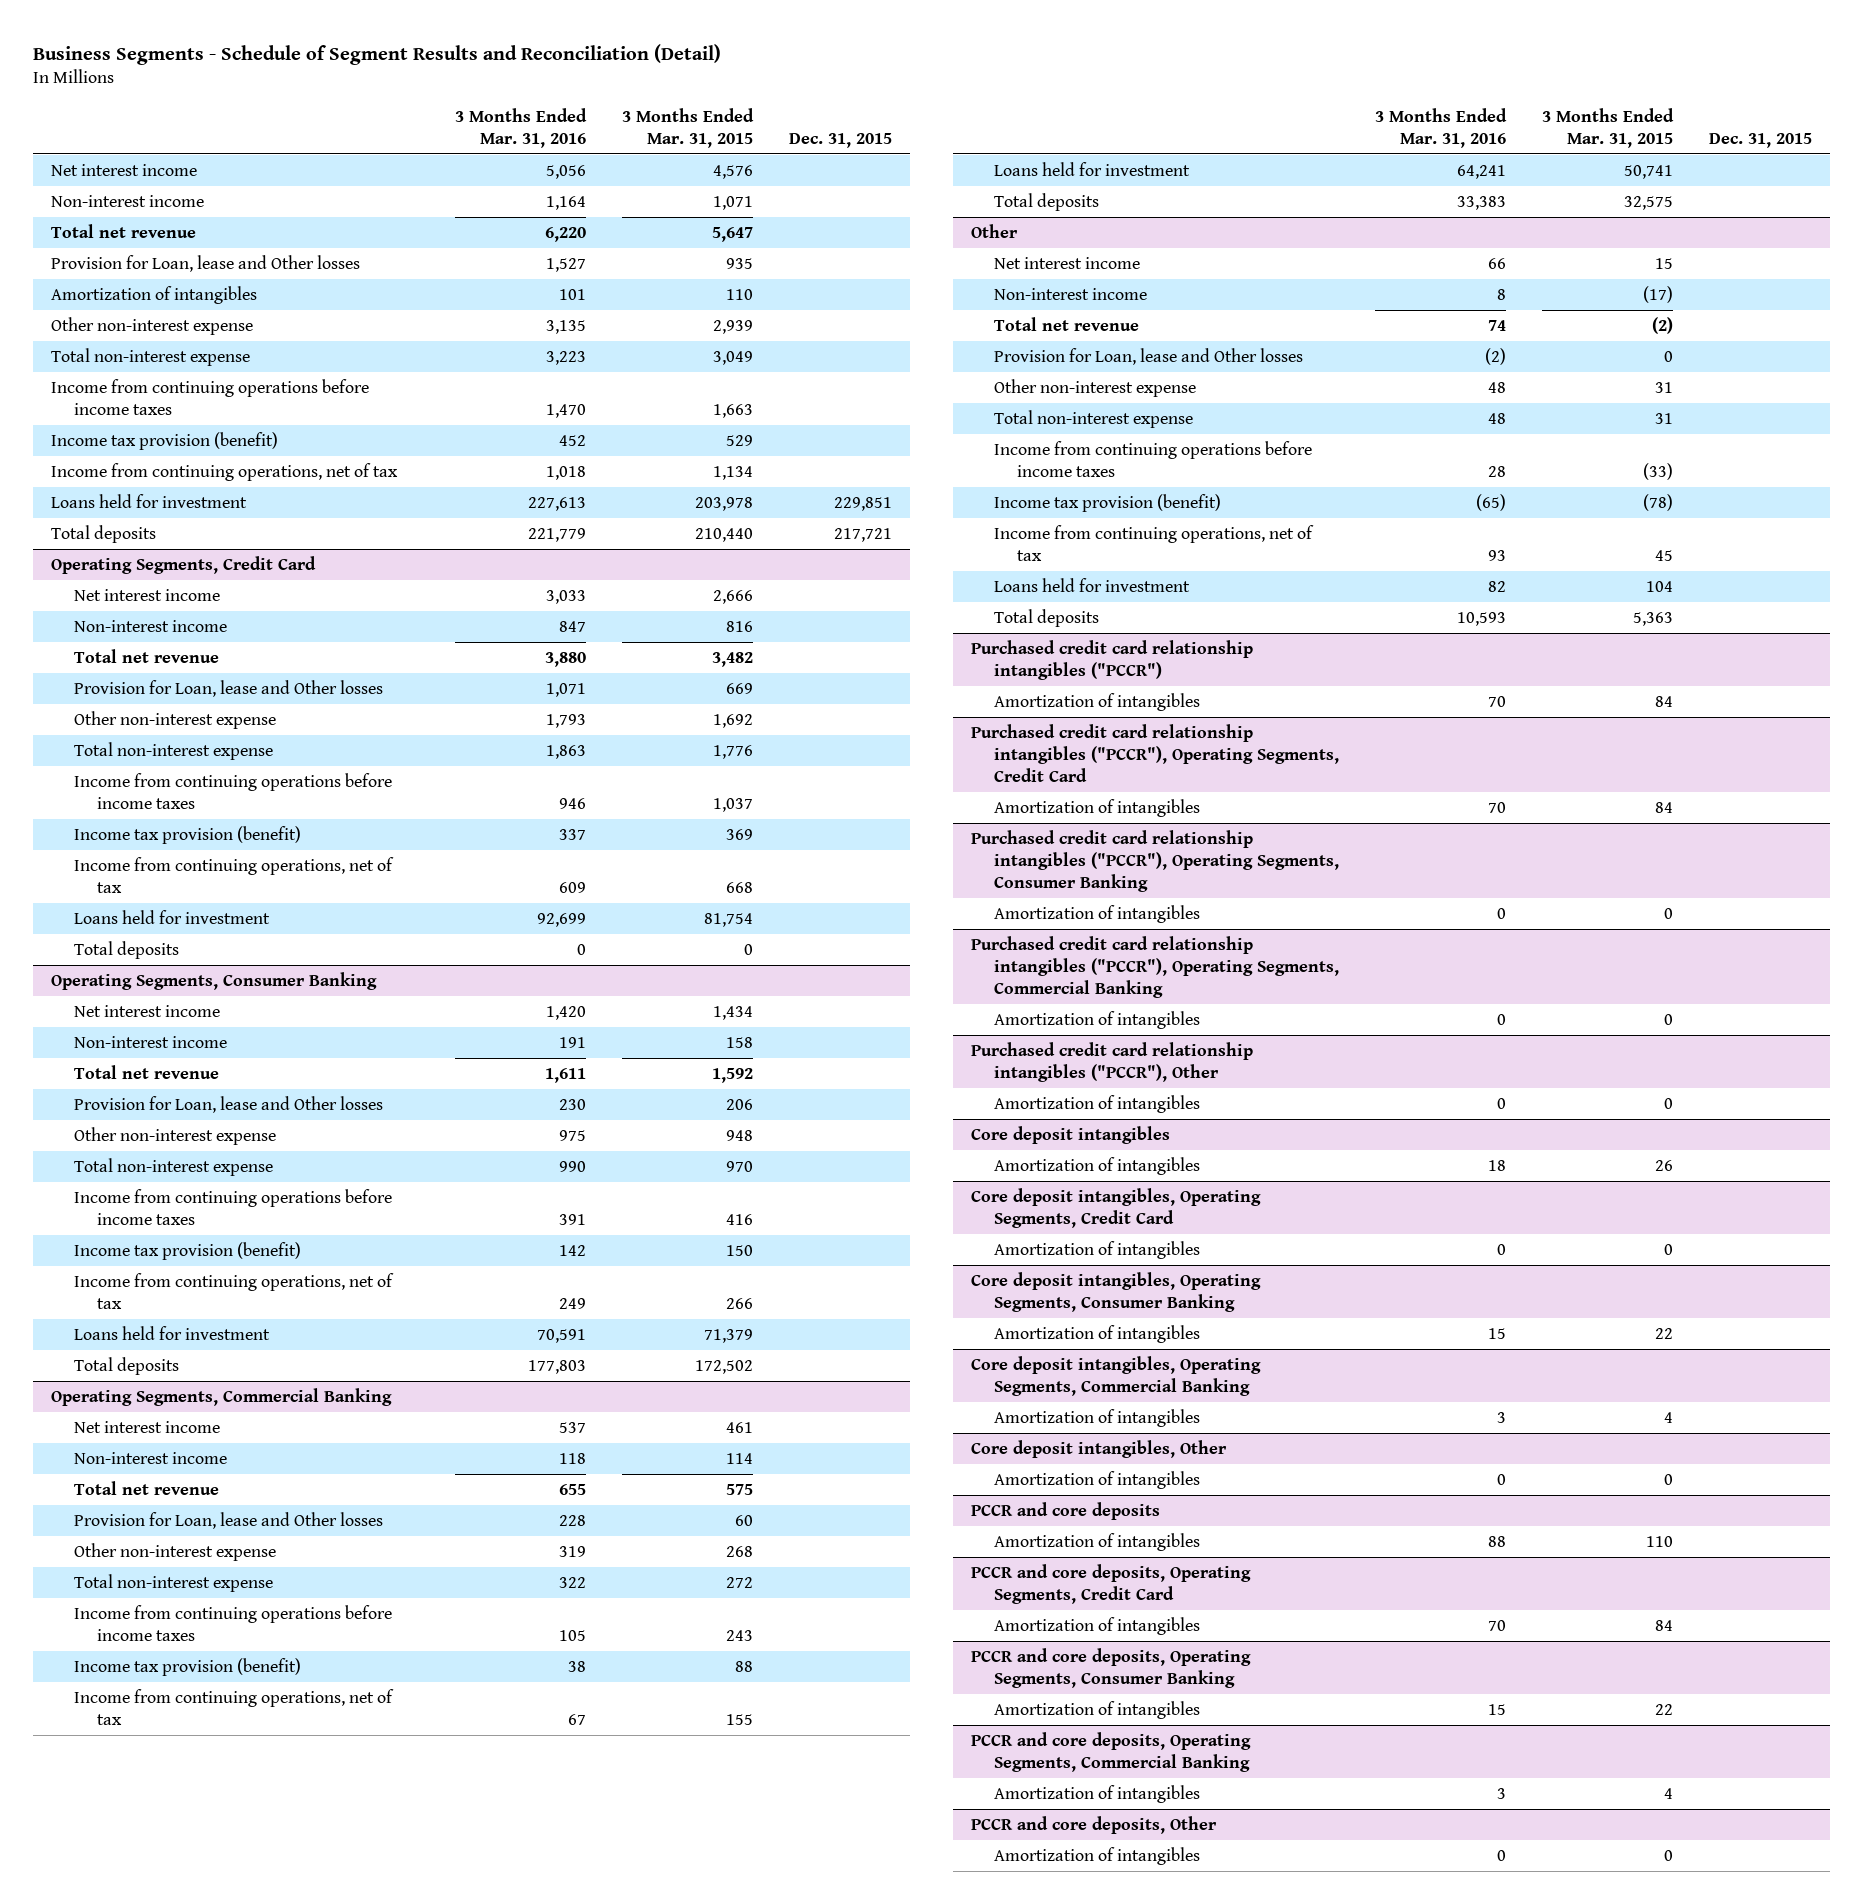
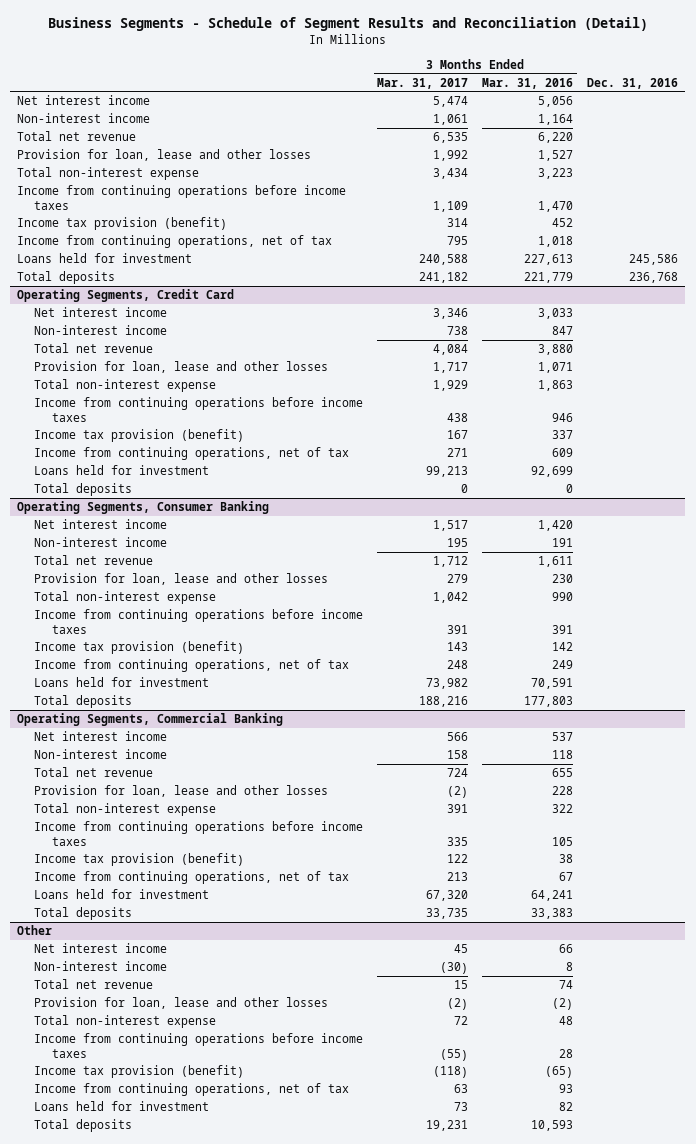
[621,107,754,148] 3 Months Ended Mar. 31, 2015 -> none
[788,132,892,148] Dec. 31, 2015 -> none
none -> [377,77,469,89] Mar. 31, 2017
none -> [587,77,679,89] Dec. 31, 2016
[50,286,257,305] Amortization of intangibles -> none
[50,317,253,336] Other non-interest expense -> none
[50,255,360,273] Provision for Loan, lease and Other losses -> [17,149,312,162] Provision for loan, lease and other losses
[73,711,276,730] Other non-interest expense -> none
[73,680,383,698] Provision for Loan, lease and Other losses -> [34,361,329,374] Provision for loan, lease and other losses
[73,1127,276,1146] Other non-interest expense -> none
[73,1096,383,1114] Provision for Loan, lease and Other losses -> [34,573,329,586] Provision for loan, lease and other losses
[73,1543,276,1562] Other non-interest expense -> none
[73,1512,383,1530] Provision for Loan, lease and Other losses -> [34,785,329,798] Provision for loan, lease and other losses
[994,379,1197,398] Other non-interest expense -> none
[994,348,1304,366] Provision for Loan, lease and Other losses -> [34,997,329,1010] Provision for loan, lease and other losses
[971,640,1254,680] Purchased credit card relationship intangibles ("PCCR") -> none
[994,693,1201,712] Amortization of intangibles -> none
[971,724,1340,782] Purchased credit card relationship intangibles ("PCCR"), Operating Segments, Credit Card -> none
[994,799,1201,818] Amortization of intangibles -> none
[971,830,1340,892] Purchased credit card relationship intangibles ("PCCR"), Operating Segments, Consumer Banking -> none
[994,905,1201,924] Amortization of intangibles -> none
[971,936,1340,998] Purchased credit card relationship intangibles ("PCCR"), Operating Segments, Commercial Banking -> none
[994,1011,1201,1030] Amortization of intangibles -> none
[971,1042,1254,1082] Purchased credit card relationship intangibles ("PCCR"), Other -> none
[994,1095,1201,1114] Amortization of intangibles -> none
[971,1126,1171,1145] Core deposit intangibles -> none
[994,1157,1201,1176] Amortization of intangibles -> none
[971,1188,1262,1228] Core deposit intangibles, Operating Segments, Credit Card -> none
[994,1241,1201,1260] Amortization of intangibles -> none
[971,1272,1262,1312] Core deposit intangibles, Operating Segments, Consumer Banking -> none
[994,1325,1201,1344] Amortization of intangibles -> none
[971,1356,1262,1396] Core deposit intangibles, Operating Segments, Commercial Banking -> none
[994,1409,1201,1428] Amortization of intangibles -> none
[971,1440,1228,1459] Core deposit intangibles, Other -> none
[994,1471,1201,1490] Amortization of intangibles -> none
[971,1502,1161,1521] PCCR and core deposits -> none
[994,1533,1201,1552] Amortization of intangibles -> none
[971,1564,1252,1604] PCCR and core deposits, Operating Segments, Credit Card -> none
[994,1617,1201,1636] Amortization of intangibles -> none
[971,1648,1252,1688] PCCR and core deposits, Operating Segments, Consumer Banking -> none
[994,1701,1201,1720] Amortization of intangibles -> none
[971,1732,1252,1772] PCCR and core deposits, Operating Segments, Commercial Banking -> none
[994,1785,1201,1804] Amortization of intangibles -> none
[971,1816,1218,1835] PCCR and core deposits, Other -> none
[994,1847,1201,1866] Amortization of intangibles -> none

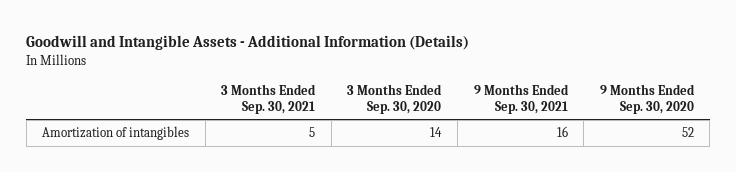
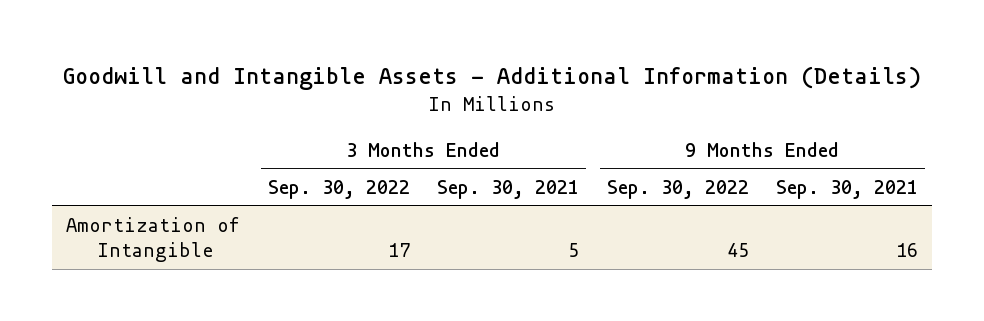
[347,84,443,114] 3 Months Ended Sep. 30, 2020 -> none
[599,84,695,114] 9 Months Ended Sep. 30, 2020 -> none
none -> [267,179,410,199] Sep. 30, 2022
none -> [606,179,749,199] Sep. 30, 2022
[42,126,190,141] Amortization of intangibles -> [66,216,241,263] Amortization of Intangible

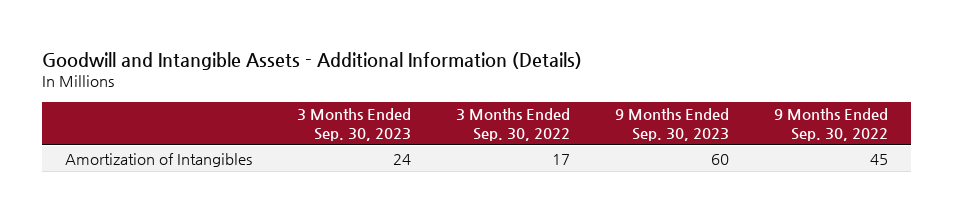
[437,179,580,199] Sep. 30, 2021 -> none
[776,179,919,199] Sep. 30, 2021 -> none
none -> [296,108,411,141] 3 Months Ended Sep. 30, 2023
none -> [614,108,729,141] 9 Months Ended Sep. 30, 2023
[66,216,241,263] Amortization of Intangible -> [64,152,252,167] Amortization of Intangibles

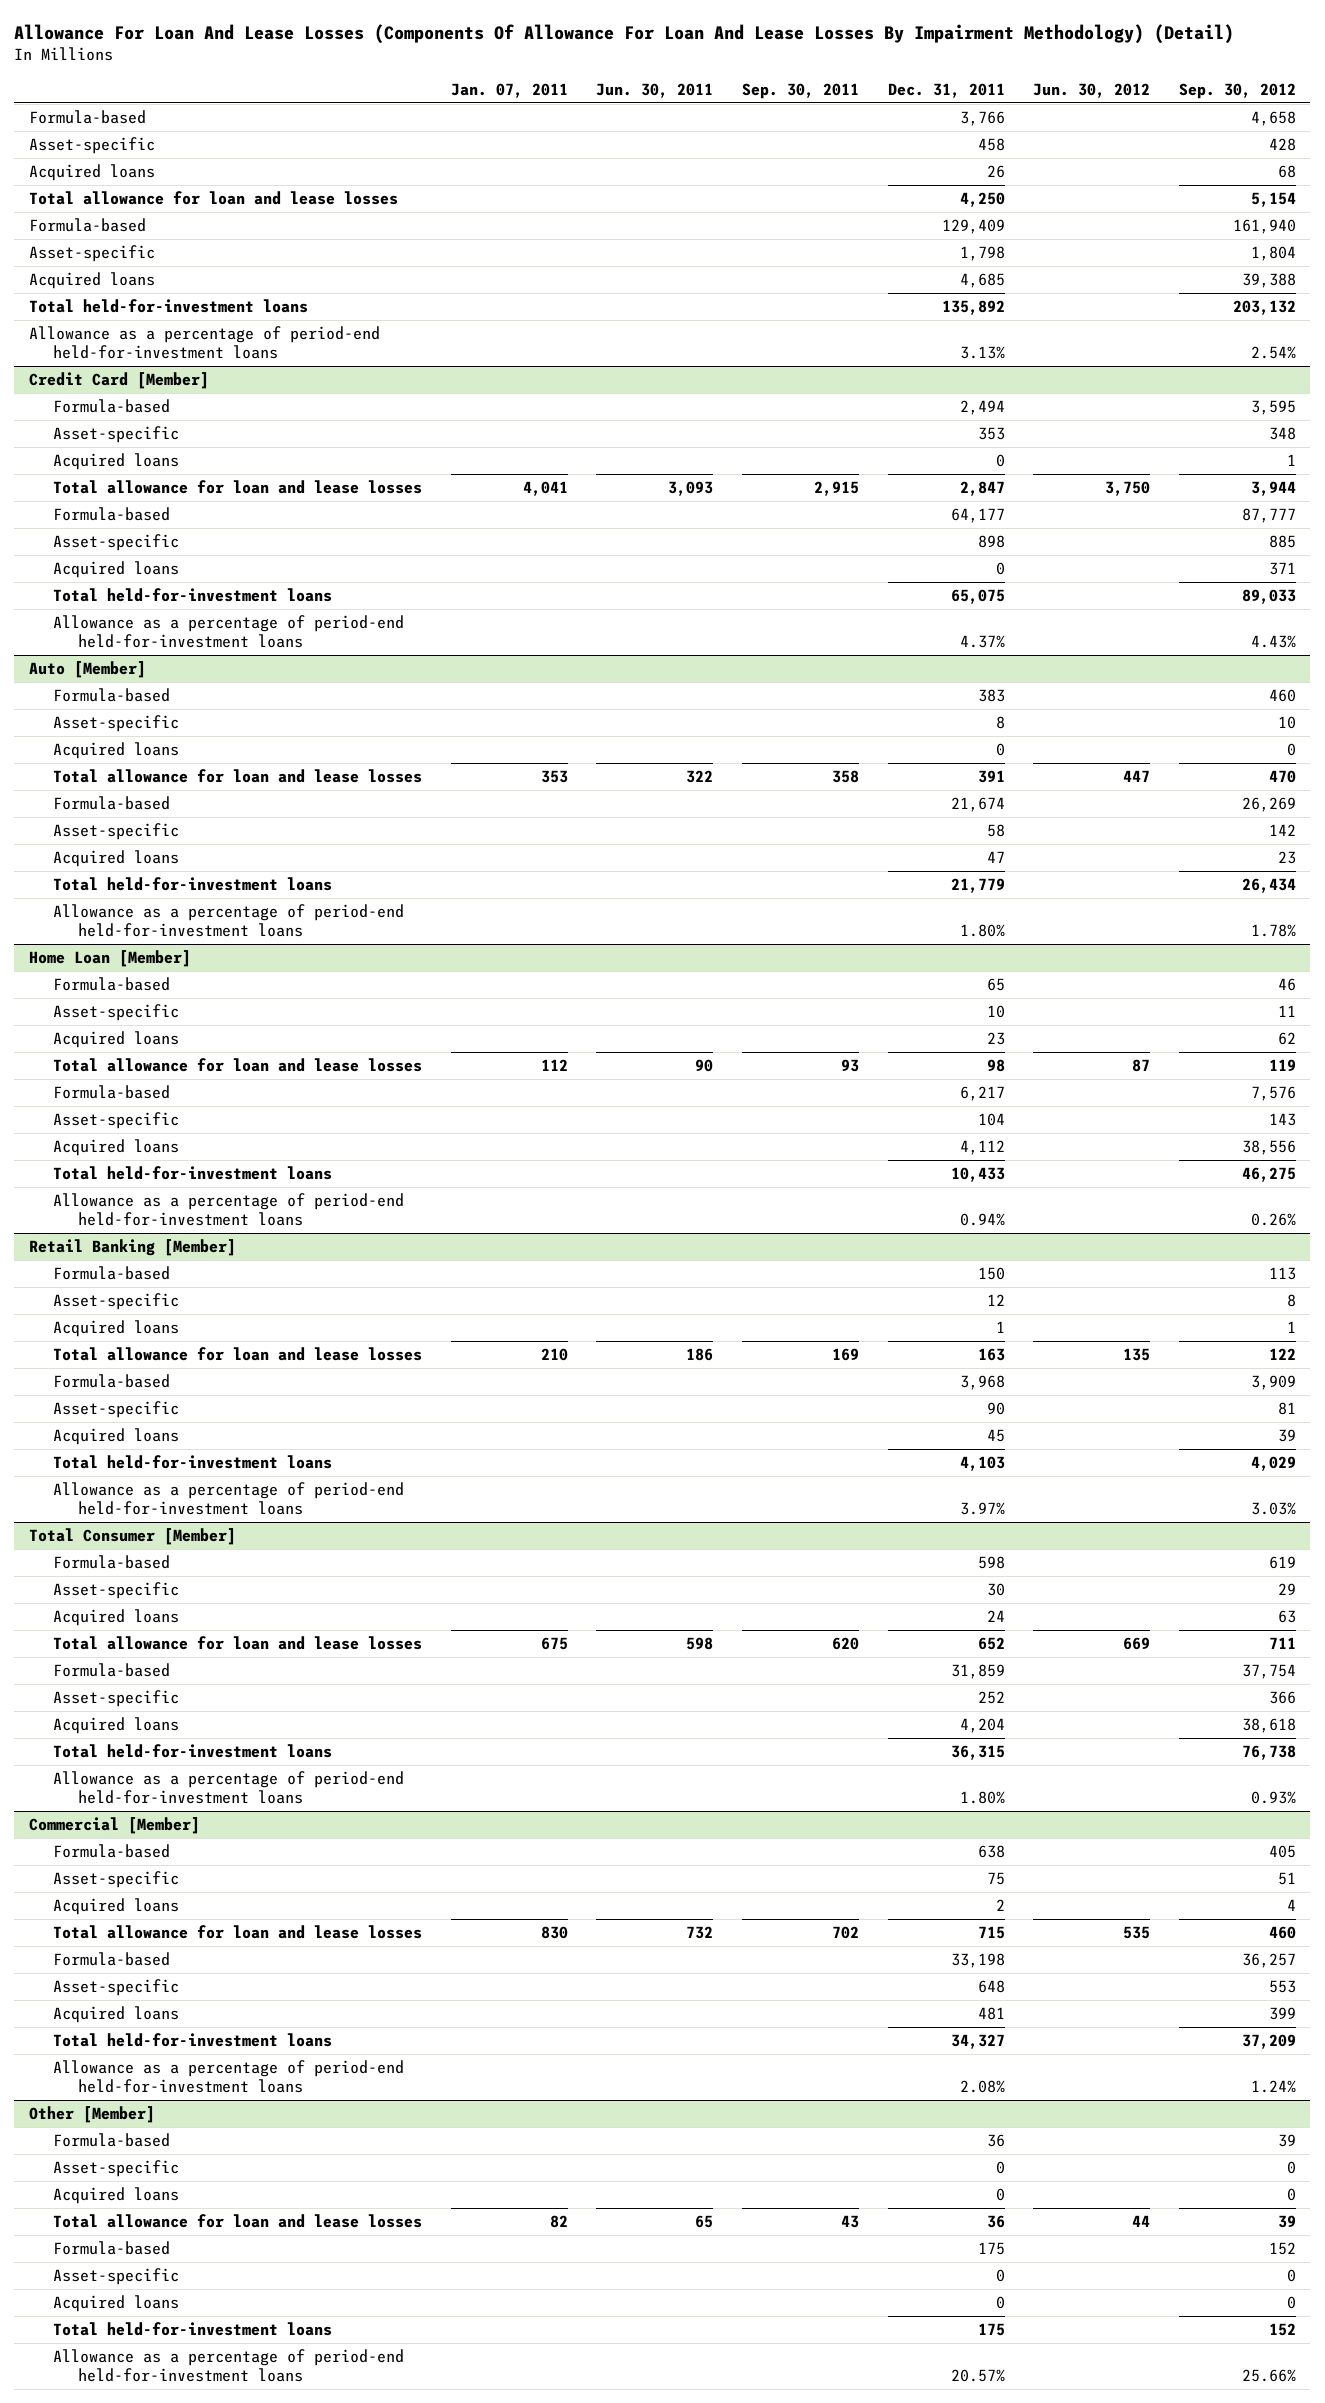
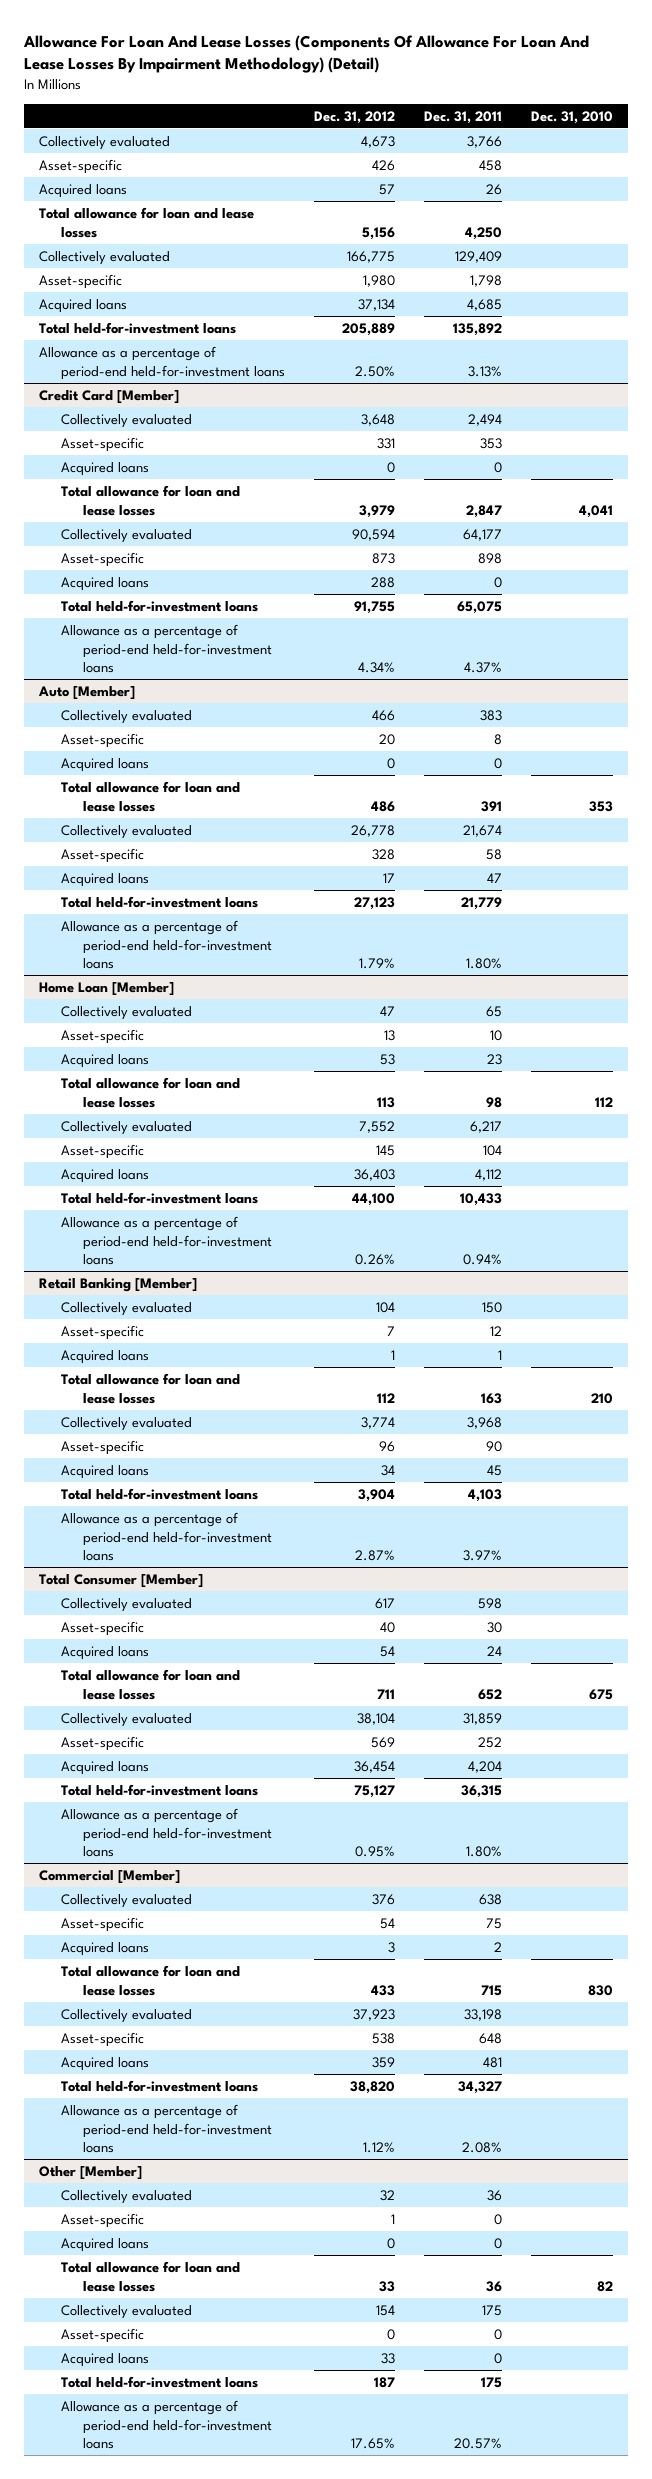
[450,82,568,98] Jan. 07, 2011 -> none
[596,82,714,98] Jun. 30, 2011 -> none
[742,82,860,99] Sep. 30, 2011 -> none
[1033,82,1151,98] Jun. 30, 2012 -> none
[1179,82,1297,99] Sep. 30, 2012 -> none
none -> [313,110,395,124] Dec. 31, 2012
none -> [531,110,614,124] Dec. 31, 2010
[28,109,146,124] Formula-based -> [38,135,170,150] Collectively evaluated
[28,217,146,232] Formula-based -> [38,250,170,265] Collectively evaluated
[53,398,171,413] Formula-based -> [60,413,192,428] Collectively evaluated
[53,506,171,521] Formula-based -> [60,528,192,543] Collectively evaluated
[53,687,171,702] Formula-based -> [60,709,192,724] Collectively evaluated
[53,795,171,810] Formula-based -> [60,824,192,839] Collectively evaluated
[53,976,171,991] Formula-based -> [60,1005,192,1020] Collectively evaluated
[53,1084,171,1099] Formula-based -> [60,1120,192,1135] Collectively evaluated
[53,1265,171,1280] Formula-based -> [60,1301,192,1316] Collectively evaluated
[53,1373,171,1388] Formula-based -> [60,1416,192,1431] Collectively evaluated
[53,1554,171,1569] Formula-based -> [60,1597,192,1612] Collectively evaluated
[53,1662,171,1677] Formula-based -> [60,1712,192,1727] Collectively evaluated
[53,1843,171,1858] Formula-based -> [60,1893,192,1908] Collectively evaluated
[53,1951,171,1966] Formula-based -> [60,2008,192,2023] Collectively evaluated
[53,2132,171,2147] Formula-based -> [60,2189,192,2204] Collectively evaluated
[53,2240,171,2255] Formula-based -> [60,2304,192,2319] Collectively evaluated

